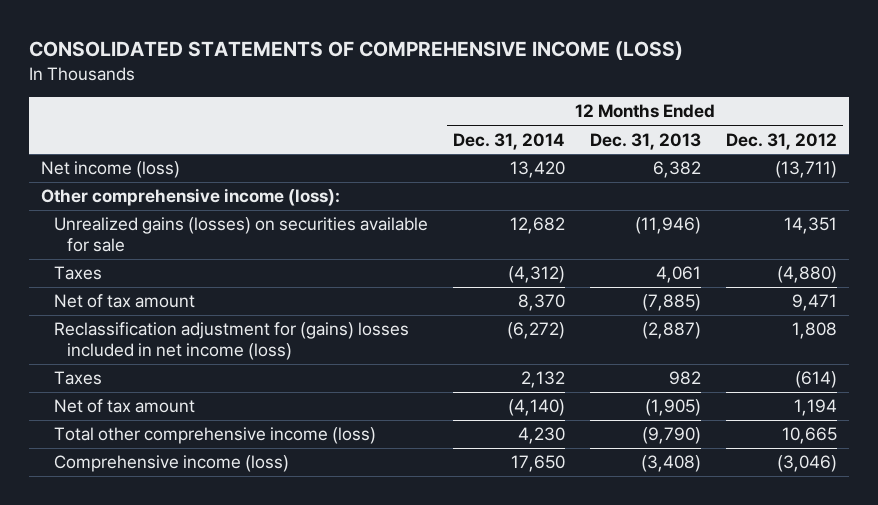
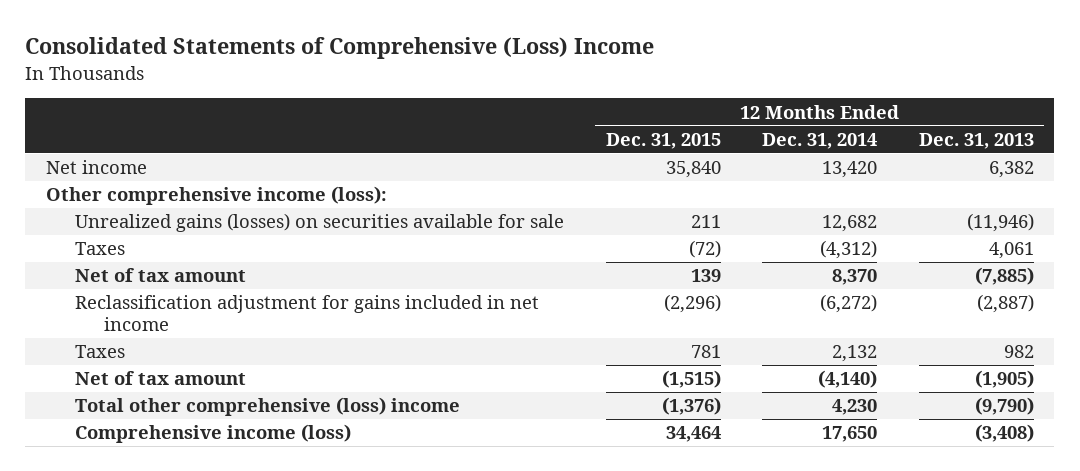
[28,40,683,60] CONSOLIDATED STATEMENTS OF COMPREHENSIVE INCOME (LOSS) -> [25,37,655,60] Consolidated Statements of Comprehensive (Loss) Income
[725,132,837,150] Dec. 31, 2012 -> none
none -> [605,132,721,149] Dec. 31, 2015
[41,161,181,179] Net income (loss) -> [46,160,148,175] Net income
[54,322,410,361] Reclassification adjustment for (gains) losses included in net income (loss) -> [75,295,540,332] Reclassification adjustment for gains included in net income
[54,427,377,445] Total other comprehensive income (loss) -> [75,397,461,417] Total other comprehensive (loss) income

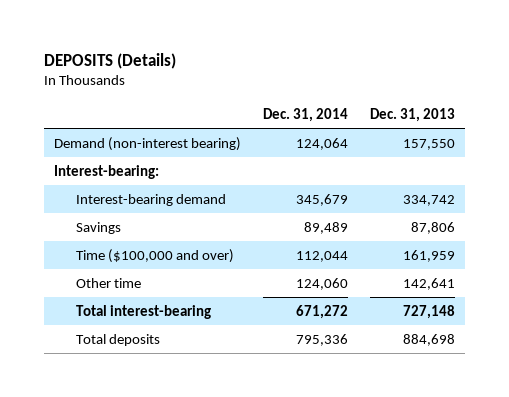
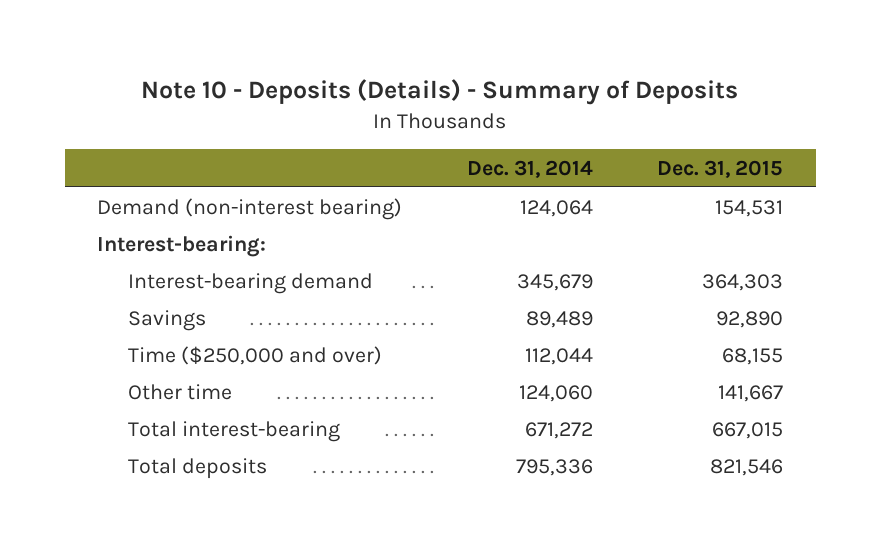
[43,52,176,69] DEPOSITS (Details) -> [141,79,739,106] Note 10 - Deposits (Details) - Summary of Deposits
[369,107,455,122] Dec. 31, 2013 -> none
none -> [657,159,784,178] Dec. 31, 2015
[76,248,235,263] Time ($100,000 and over) -> [128,345,383,365] Time ($250,000 and over)

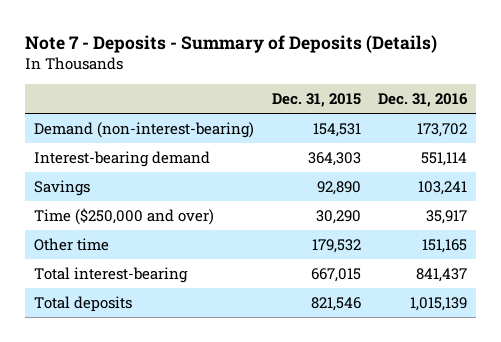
[141,79,739,106] Note 10 - Deposits (Details) - Summary of Deposits -> [25,34,438,53] Note 7 - Deposits - Summary of Deposits (Details)
[466,159,593,178] Dec. 31, 2014 -> none
none -> [378,93,469,108] Dec. 31, 2016
[96,234,266,257] Interest-bearing: -> none
[96,197,402,220] Demand (non-interest bearing) -> [33,122,254,139] Demand (non-interest-bearing)
[722,347,784,365] 68,155 -> [315,210,361,225] 30,290
[718,384,784,402] 141,667 -> [311,239,361,254] 179,532

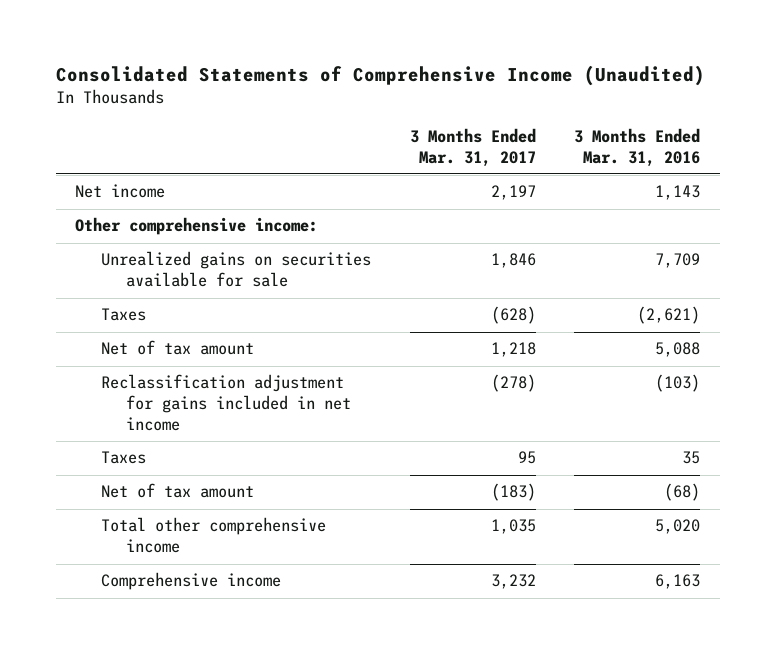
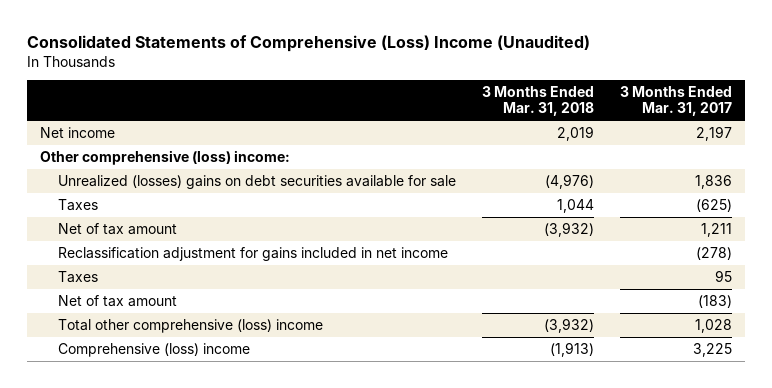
[55,64,705,86] Consolidated Statements of Comprehensive Income (Unaudited) -> [26,34,590,52] Consolidated Statements of Comprehensive (Loss) Income (Unaudited)
[574,127,701,167] 3 Months Ended Mar. 31, 2016 -> none
none -> [481,86,594,117] 3 Months Ended Mar. 31, 2018
[75,217,319,236] Other comprehensive income: -> [39,149,290,165] Other comprehensive (loss) income:
[100,251,371,288] Unrealized gains on securities available for sale -> [57,174,456,189] Unrealized (losses) gains on debt securities available for sale
[490,253,536,269] 1,846 -> [695,174,733,189] 1,836
[490,306,536,325] (628) -> [696,198,733,212] (625)
[490,342,536,358] 1,218 -> [701,222,733,237] 1,211
[100,517,326,554] Total other comprehensive income -> [57,318,323,333] Total other comprehensive (loss) income
[490,519,536,535] 1,035 -> [695,318,733,333] 1,028
[100,572,281,591] Comprehensive income -> [57,342,250,357] Comprehensive (loss) income
[490,574,536,590] 3,232 -> [693,342,733,357] 3,225

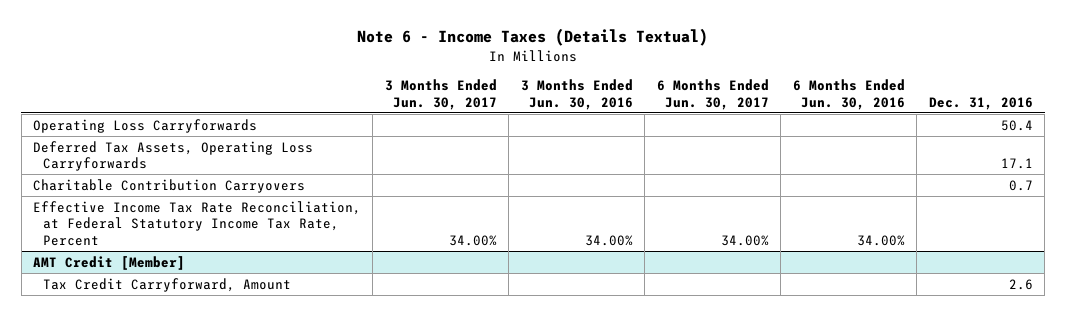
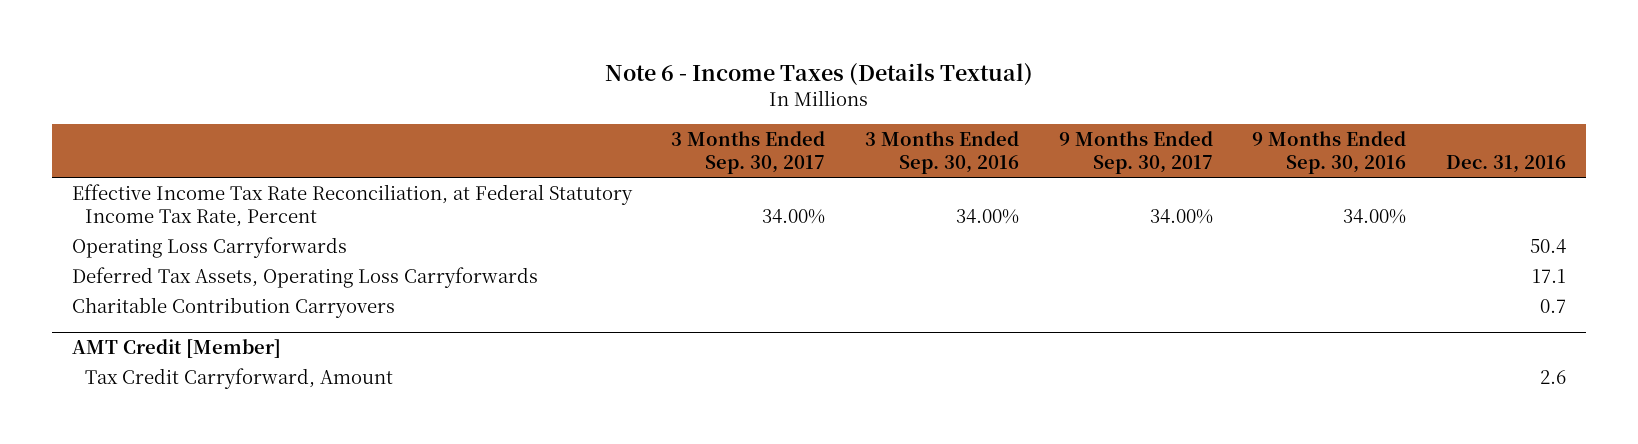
[384,79,497,110] 3 Months Ended Jun. 30, 2017 -> none
[520,79,633,110] 3 Months Ended Jun. 30, 2016 -> none
[656,79,769,110] 6 Months Ended Jun. 30, 2017 -> none
[792,79,905,110] 6 Months Ended Jun. 30, 2016 -> none
none -> [671,130,826,175] 3 Months Ended Sep. 30, 2017
none -> [865,130,1020,175] 3 Months Ended Sep. 30, 2016
none -> [1058,130,1213,175] 9 Months Ended Sep. 30, 2017
none -> [1252,130,1407,175] 9 Months Ended Sep. 30, 2016
[33,200,362,246] Effective Income Tax Rate Reconciliation, at Federal Statutory Income Tax Rate, Percent -> [71,183,633,227] Effective Income Tax Rate Reconciliation, at Federal Statutory Income Tax Rate, Percent

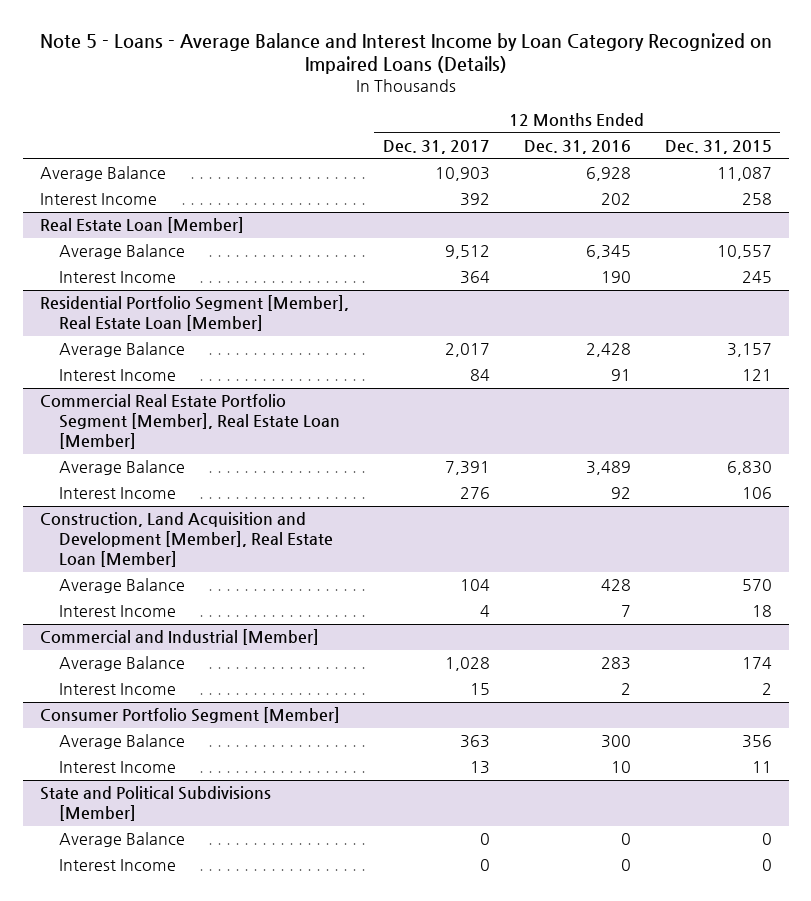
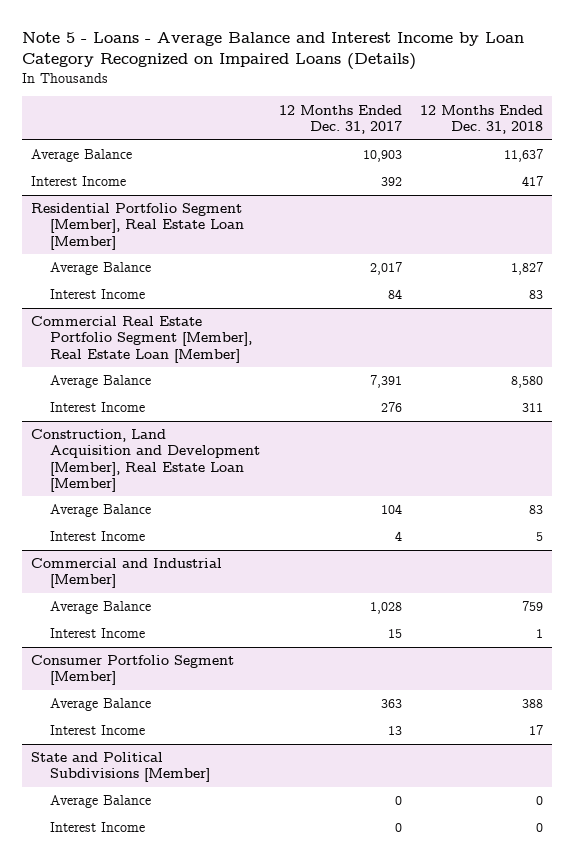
[523,139,631,154] Dec. 31, 2016 -> none
[664,139,772,154] Dec. 31, 2015 -> none
none -> [420,104,544,134] 12 Months Ended Dec. 31, 2018
[39,217,244,234] Real Estate Loan [Member] -> none
[59,244,186,260] Average Balance -> none
[59,271,177,284] Interest Income -> none

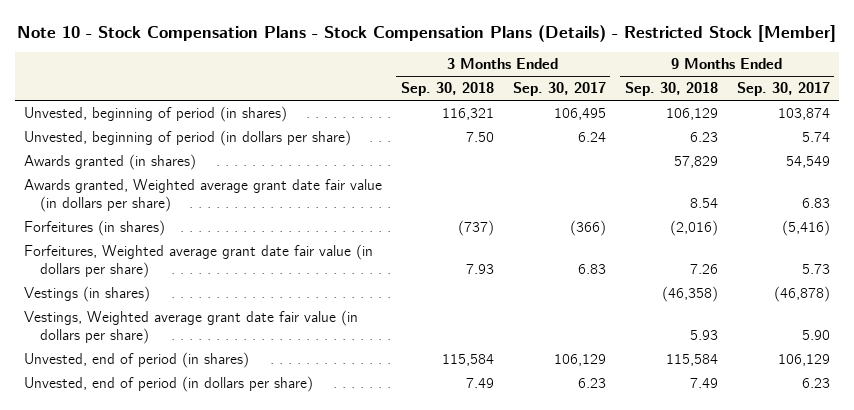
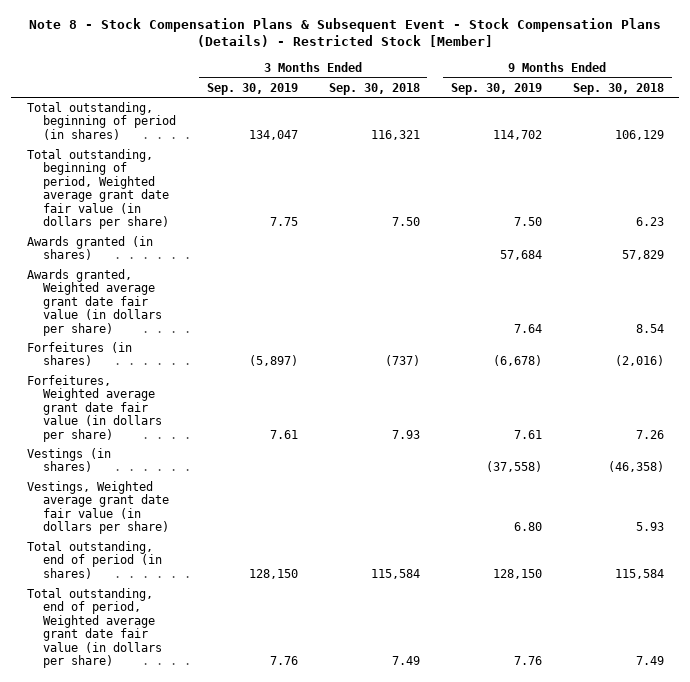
[16,24,836,42] Note 10 - Stock Compensation Plans - Stock Compensation Plans (Details) - Restricted Stock [Member] -> [29,17,662,48] Note 8 - Stock Compensation Plans & Subsequent Event - Stock Compensation Plans (Details) - Restricted Stock [Member]
[512,82,606,97] Sep. 30, 2017 -> none
[736,82,830,97] Sep. 30, 2017 -> none
none -> [206,82,298,95] Sep. 30, 2019
none -> [450,82,542,95] Sep. 30, 2019
[24,106,288,123] Unvested, beginning of period (in shares) -> [26,102,176,140] Total outstanding, beginning of period (in shares)
[24,130,352,147] Unvested, beginning of period (in dollars per share) -> [26,149,169,229] Total outstanding, beginning of period, Weighted average grant date fair value (in dollars per share)
[24,352,250,369] Unvested, end of period (in shares) -> [26,541,162,579] Total outstanding, end of period (in shares)
[24,376,314,393] Unvested, end of period (in dollars per share) -> [26,588,162,668] Total outstanding, end of period, Weighted average grant date fair value (in dollars per share)

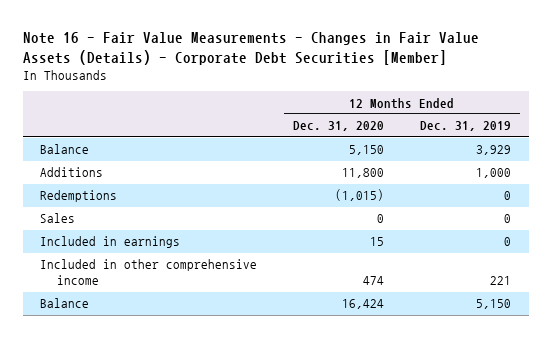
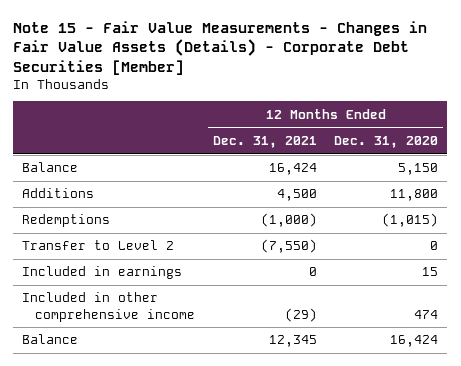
[22,32,479,65] Note 16 - Fair Value Measurements - Changes in Fair Value Assets (Details) - Corporate Debt Securities [Member] -> [13,20,428,75] Note 15 - Fair Value Measurements - Changes in Fair Value Assets (Details) - Corporate Debt Securities [Member]
[419,121,511,132] Dec. 31, 2019 -> none
none -> [212,135,317,148] Dec. 31, 2021
[40,213,76,224] Sales -> none
none -> [22,240,175,251] Transfer to Level 2

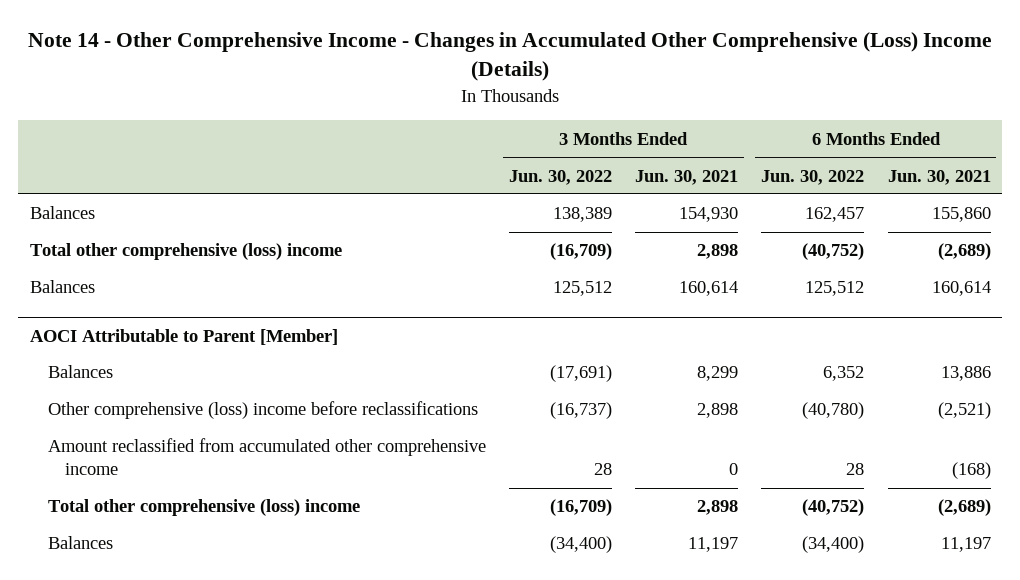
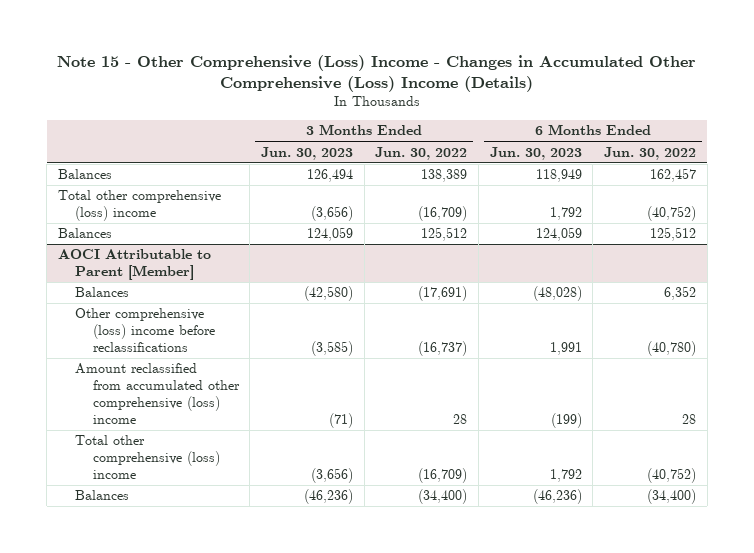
[28,32,993,82] Note 14 - Other Comprehensive Income - Changes in Accumulated Other Comprehensive (Loss) Income (Details) -> [56,55,696,93] Note 15 - Other Comprehensive (Loss) Income - Changes in Accumulated Other Comprehensive (Loss) Income (Details)
[635,169,739,185] Jun. 30, 2021 -> none
[887,169,991,185] Jun. 30, 2021 -> none
none -> [260,146,353,160] Jun. 30, 2023
none -> [489,146,582,160] Jun. 30, 2023
[47,438,486,476] Amount reclassified from accumulated other comprehensive income -> [75,363,240,425] Amount reclassified from accumulated other comprehensive (loss) income

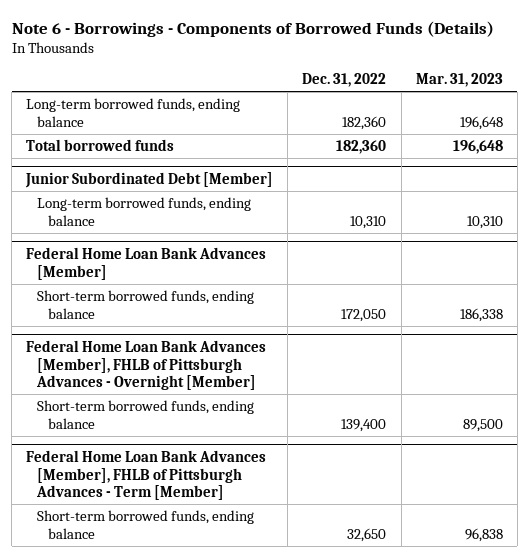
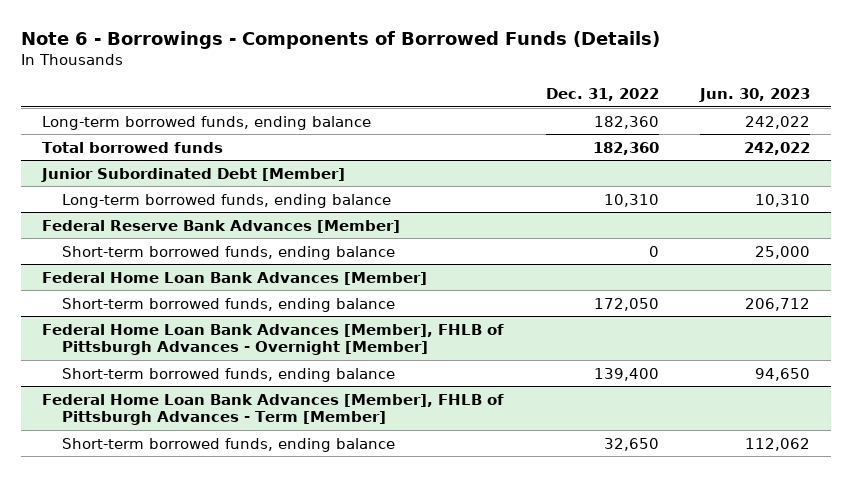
[415,73,503,88] Mar. 31, 2023 -> none
none -> [699,88,811,103] Jun. 30, 2023
none -> [41,219,400,233] Federal Reserve Bank Advances [Member]
none -> [62,245,396,260] Short-term borrowed funds, ending balance

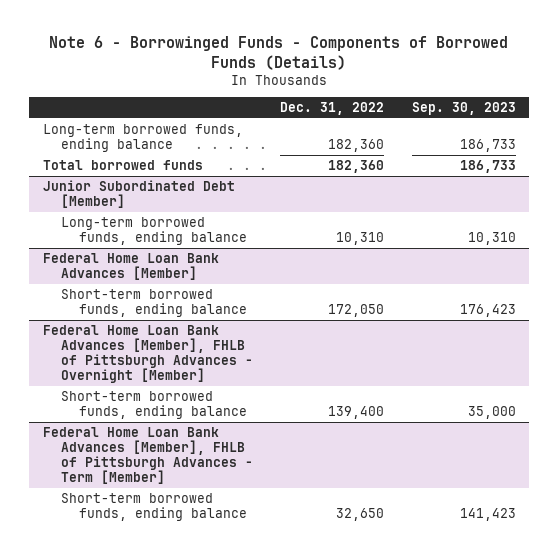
[21,30,661,49] Note 6 - Borrowings - Components of Borrowed Funds (Details) -> [49,36,509,70] Note 6 - Borrowinged Funds - Components of Borrowed Funds (Details)
[699,88,811,103] Jun. 30, 2023 -> none
none -> [411,102,516,116] Sep. 30, 2023
[41,219,400,233] Federal Reserve Bank Advances [Member] -> none
[62,245,396,260] Short-term borrowed funds, ending balance -> none

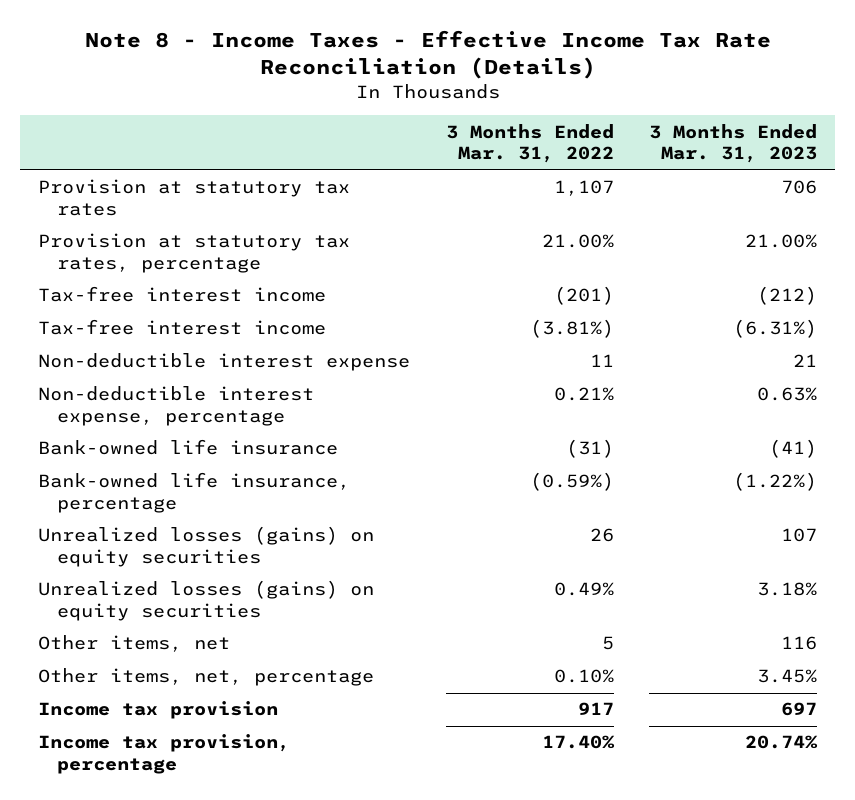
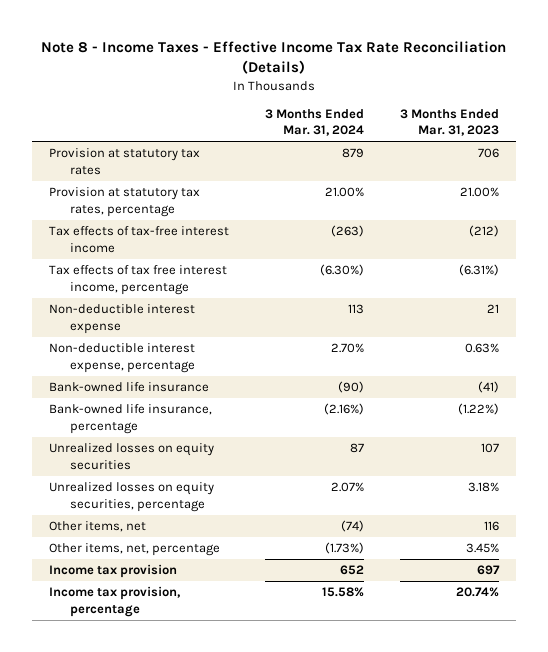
[445,123,614,164] 3 Months Ended Mar. 31, 2022 -> none
none -> [264,108,364,137] 3 Months Ended Mar. 31, 2024
[37,286,326,303] Tax-free interest income -> [49,226,230,253] Tax effects of tax-free interest income
[37,319,326,336] Tax-free interest income -> [49,265,228,295] Tax effects of tax free interest income, percentage
[37,526,374,568] Unrealized losses (gains) on equity securities -> [49,443,215,470] Unrealized losses on equity securities
[37,580,374,622] Unrealized losses (gains) on equity securities -> [49,482,215,512] Unrealized losses on equity securities, percentage

